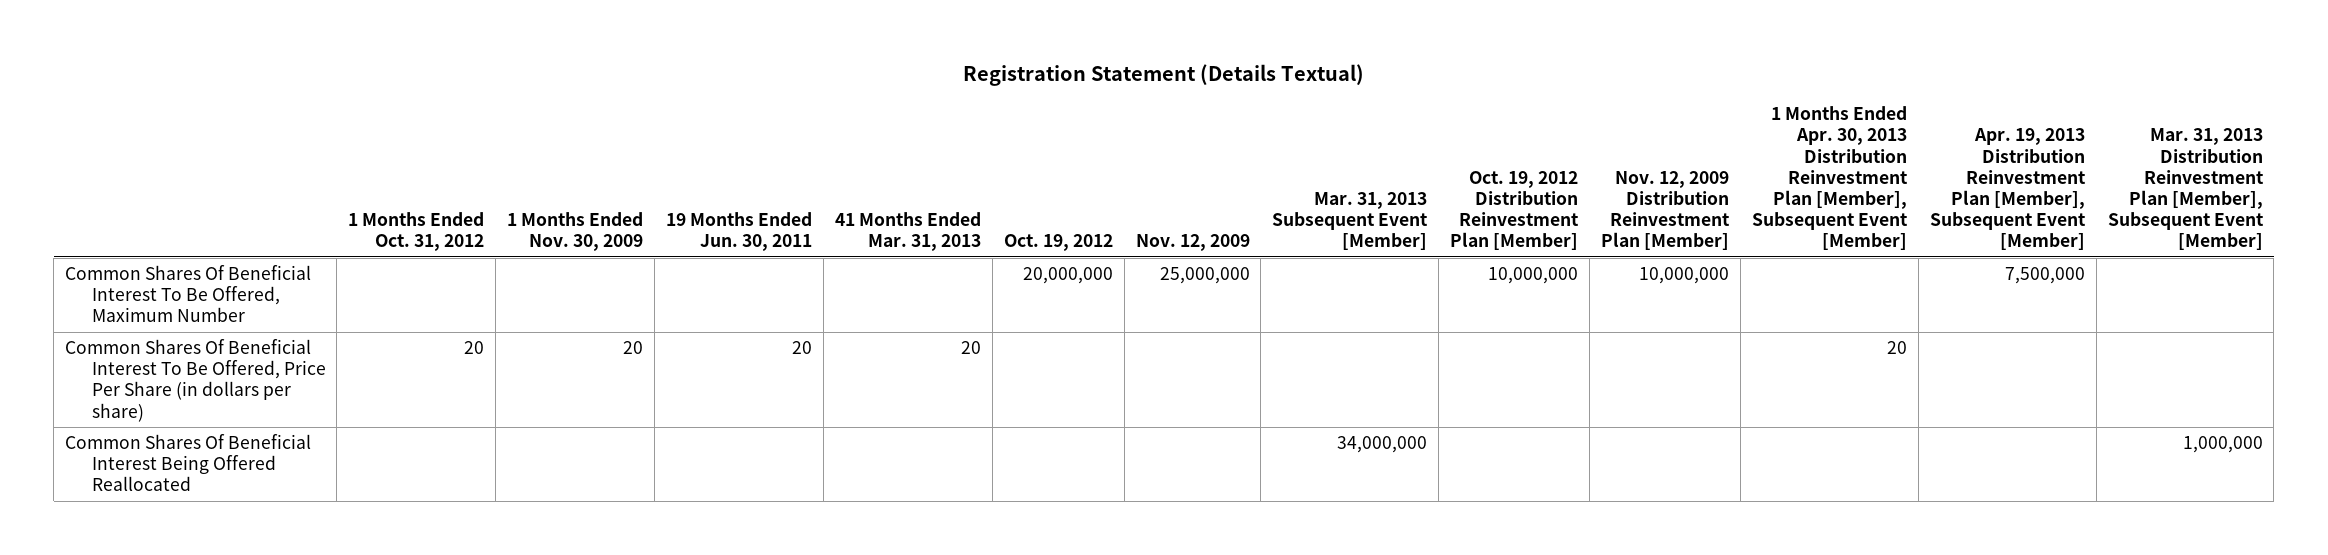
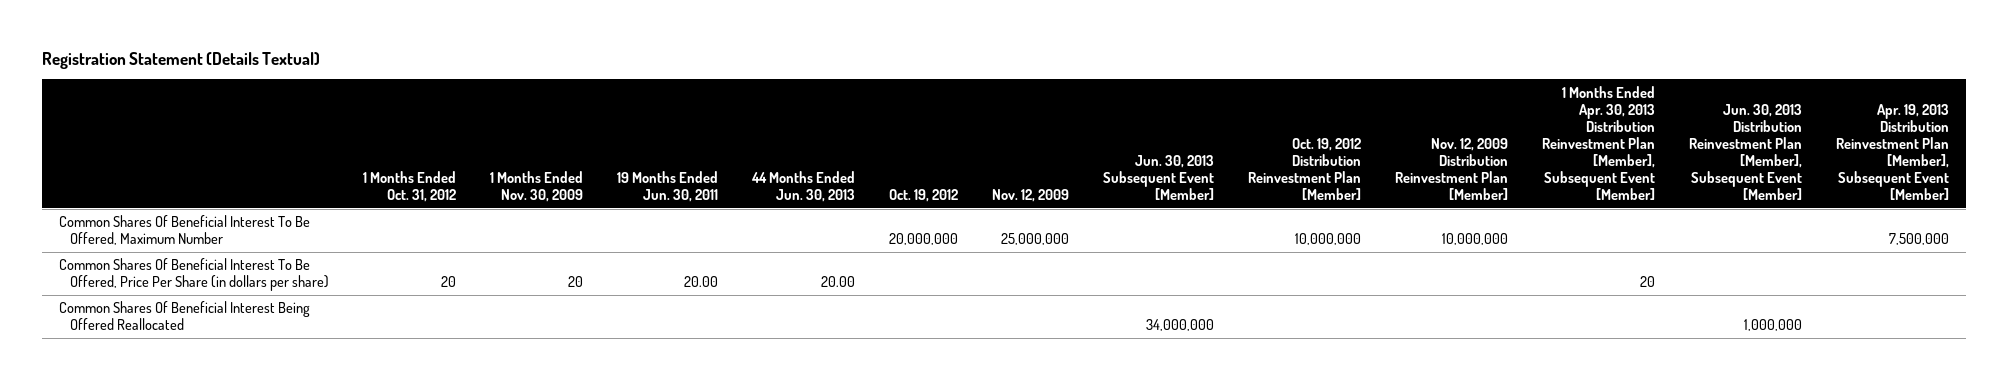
[834,212,981,252] 41 Months Ended Mar. 31, 2013 -> none
[1272,191,1429,251] Mar. 31, 2013 Subsequent Event [Member] -> none
[2107,128,2264,251] Mar. 31, 2013 Distribution Reinvestment Plan [Member], Subsequent Event [Member] -> none
none -> [751,171,856,203] 44 Months Ended Jun. 30, 2013
none -> [1103,155,1215,201] Jun. 30, 2013 Subsequent Event [Member]
none -> [1689,103,1803,201] Jun. 30, 2013 Distribution Reinvestment Plan [Member], Subsequent Event [Member]
[792,341,813,355] 20 -> [684,276,719,288] 20.00

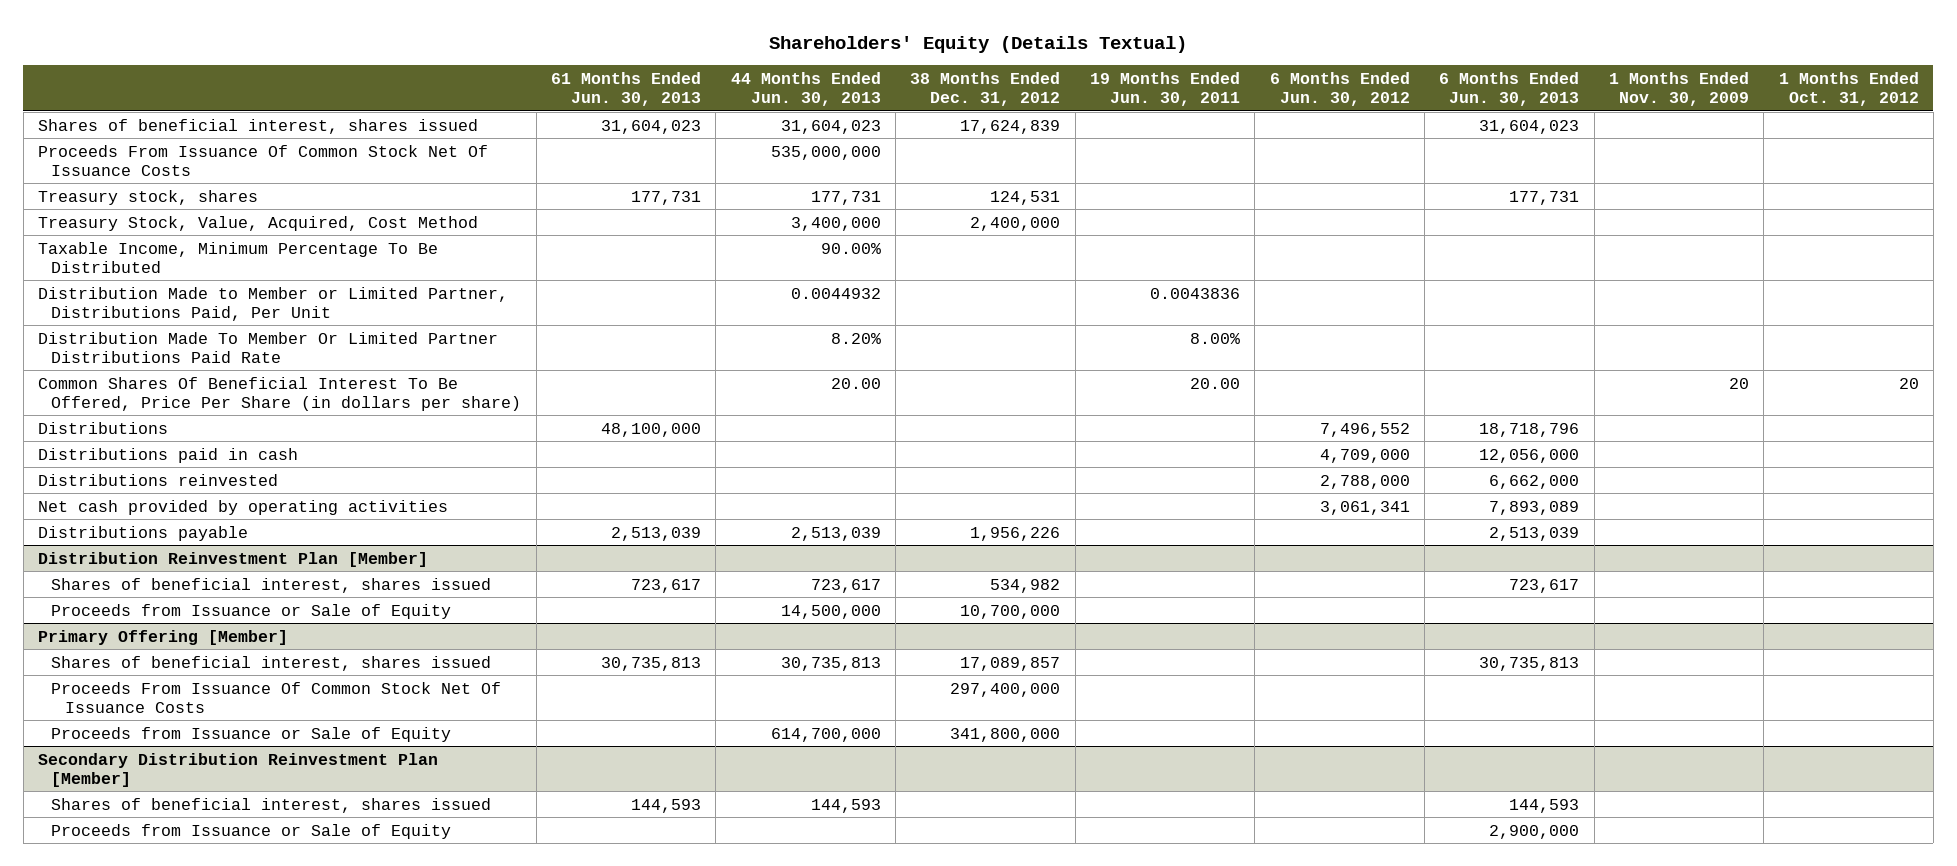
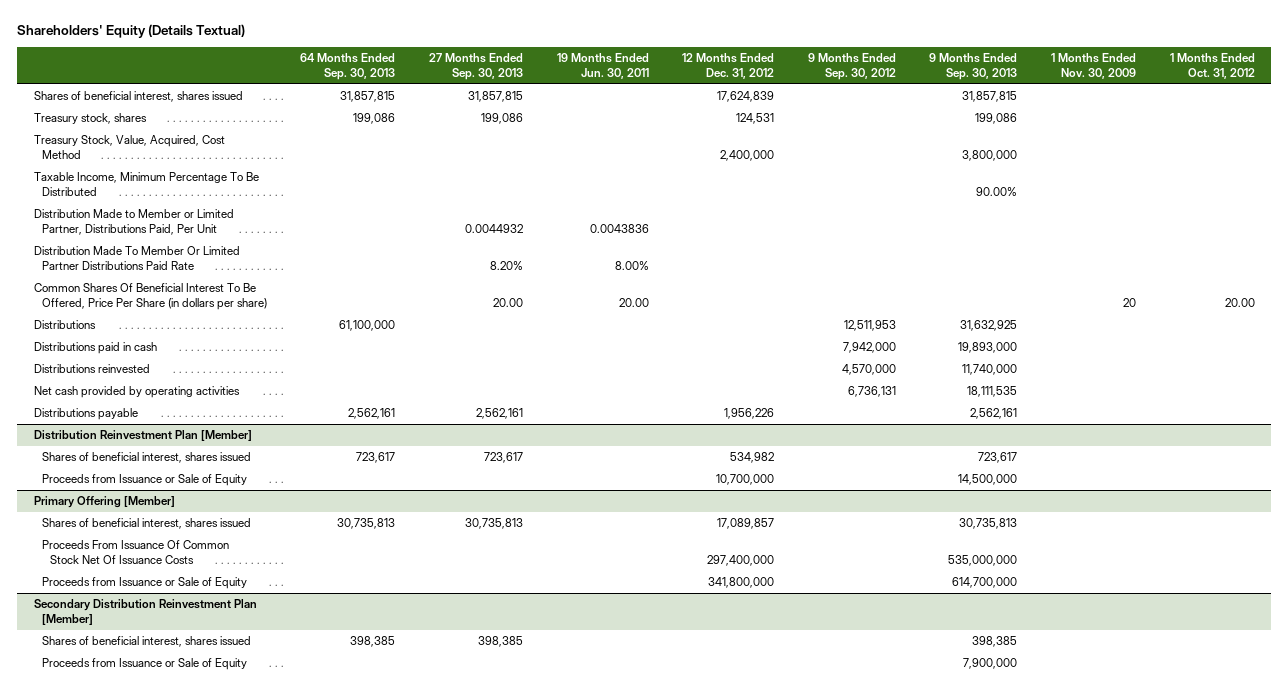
[550,71,701,106] 61 Months Ended Jun. 30, 2013 -> none
[730,71,881,106] 44 Months Ended Jun. 30, 2013 -> none
[910,71,1061,106] 38 Months Ended Dec. 31, 2012 -> none
[1269,71,1410,106] 6 Months Ended Jun. 30, 2012 -> none
[1439,71,1580,106] 6 Months Ended Jun. 30, 2013 -> none
none -> [300,53,396,80] 64 Months Ended Sep. 30, 2013
none -> [429,53,524,80] 27 Months Ended Sep. 30, 2013
none -> [682,53,775,79] 12 Months Ended Dec. 31, 2012
none -> [807,53,896,80] 9 Months Ended Sep. 30, 2012
none -> [929,53,1018,80] 9 Months Ended Sep. 30, 2013
[38,144,489,176] Proceeds From Issuance Of Common Stock Net Of Issuance Costs -> none
[1898,377,1919,389] 20 -> [1224,298,1255,308] 20.00

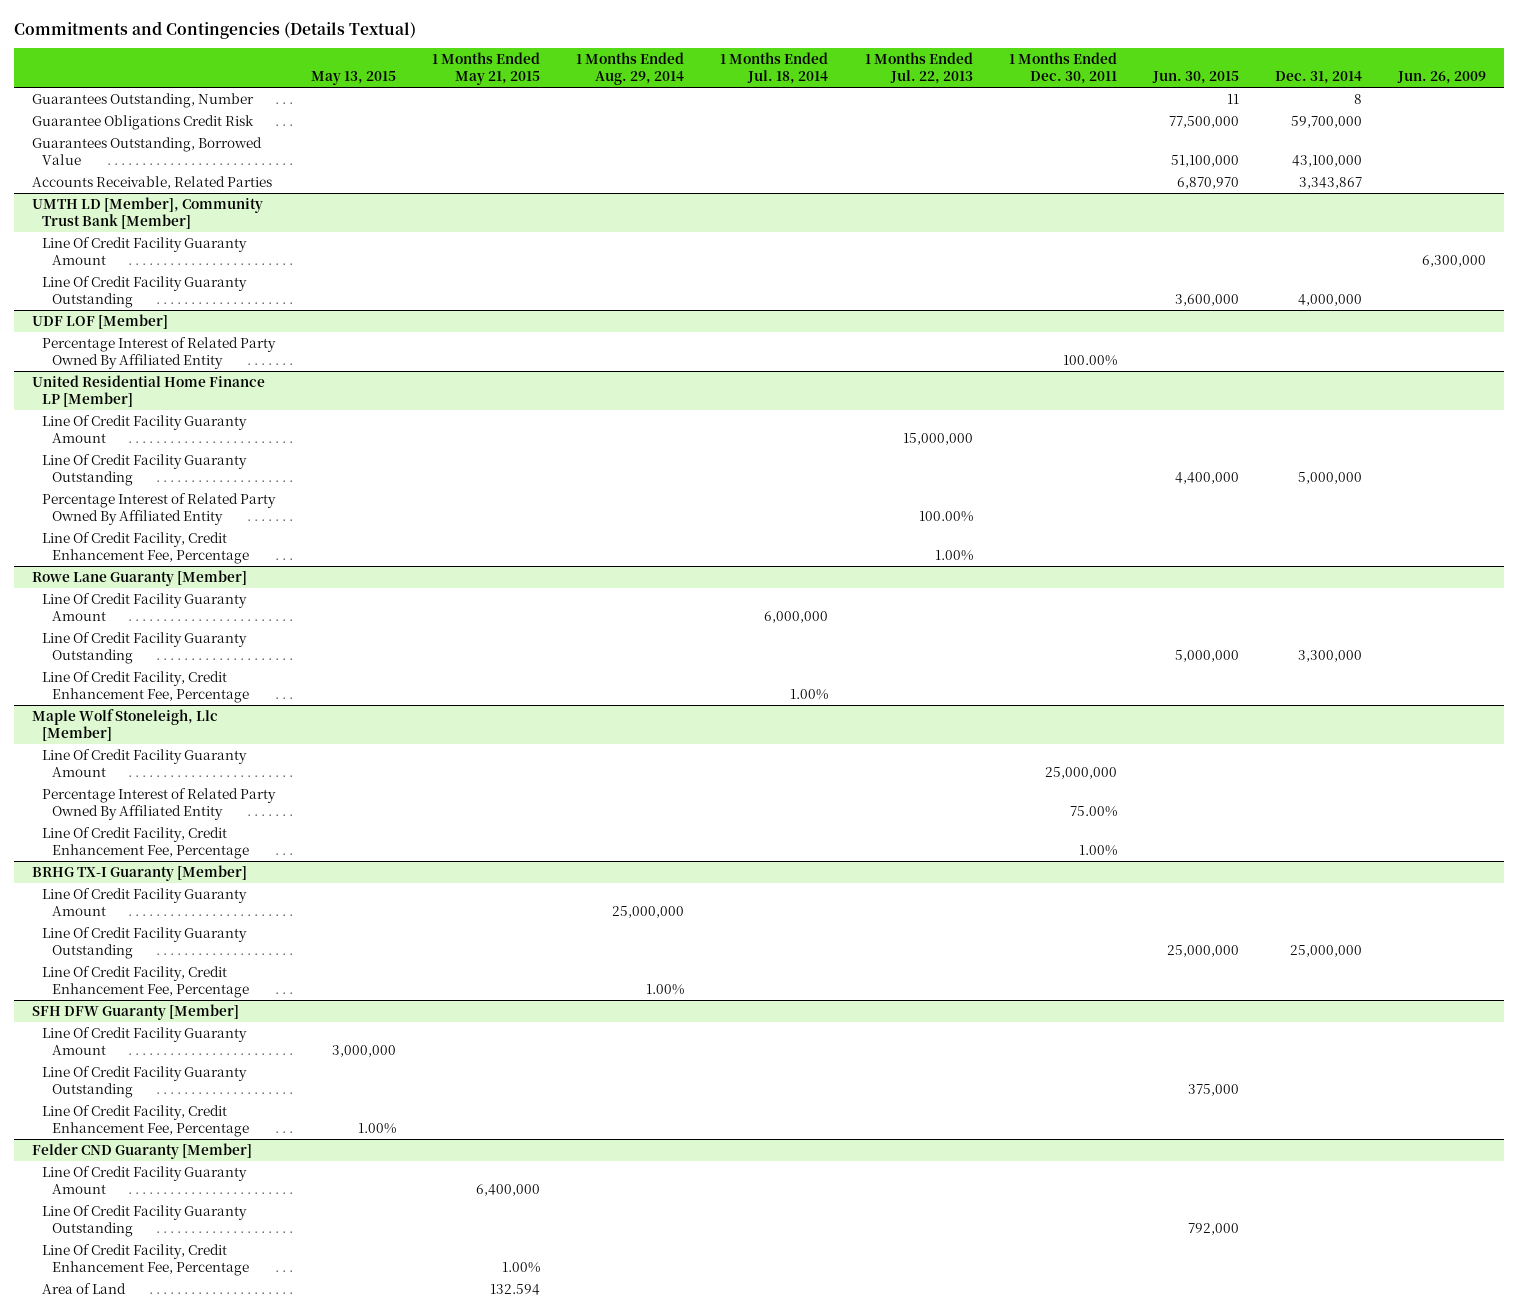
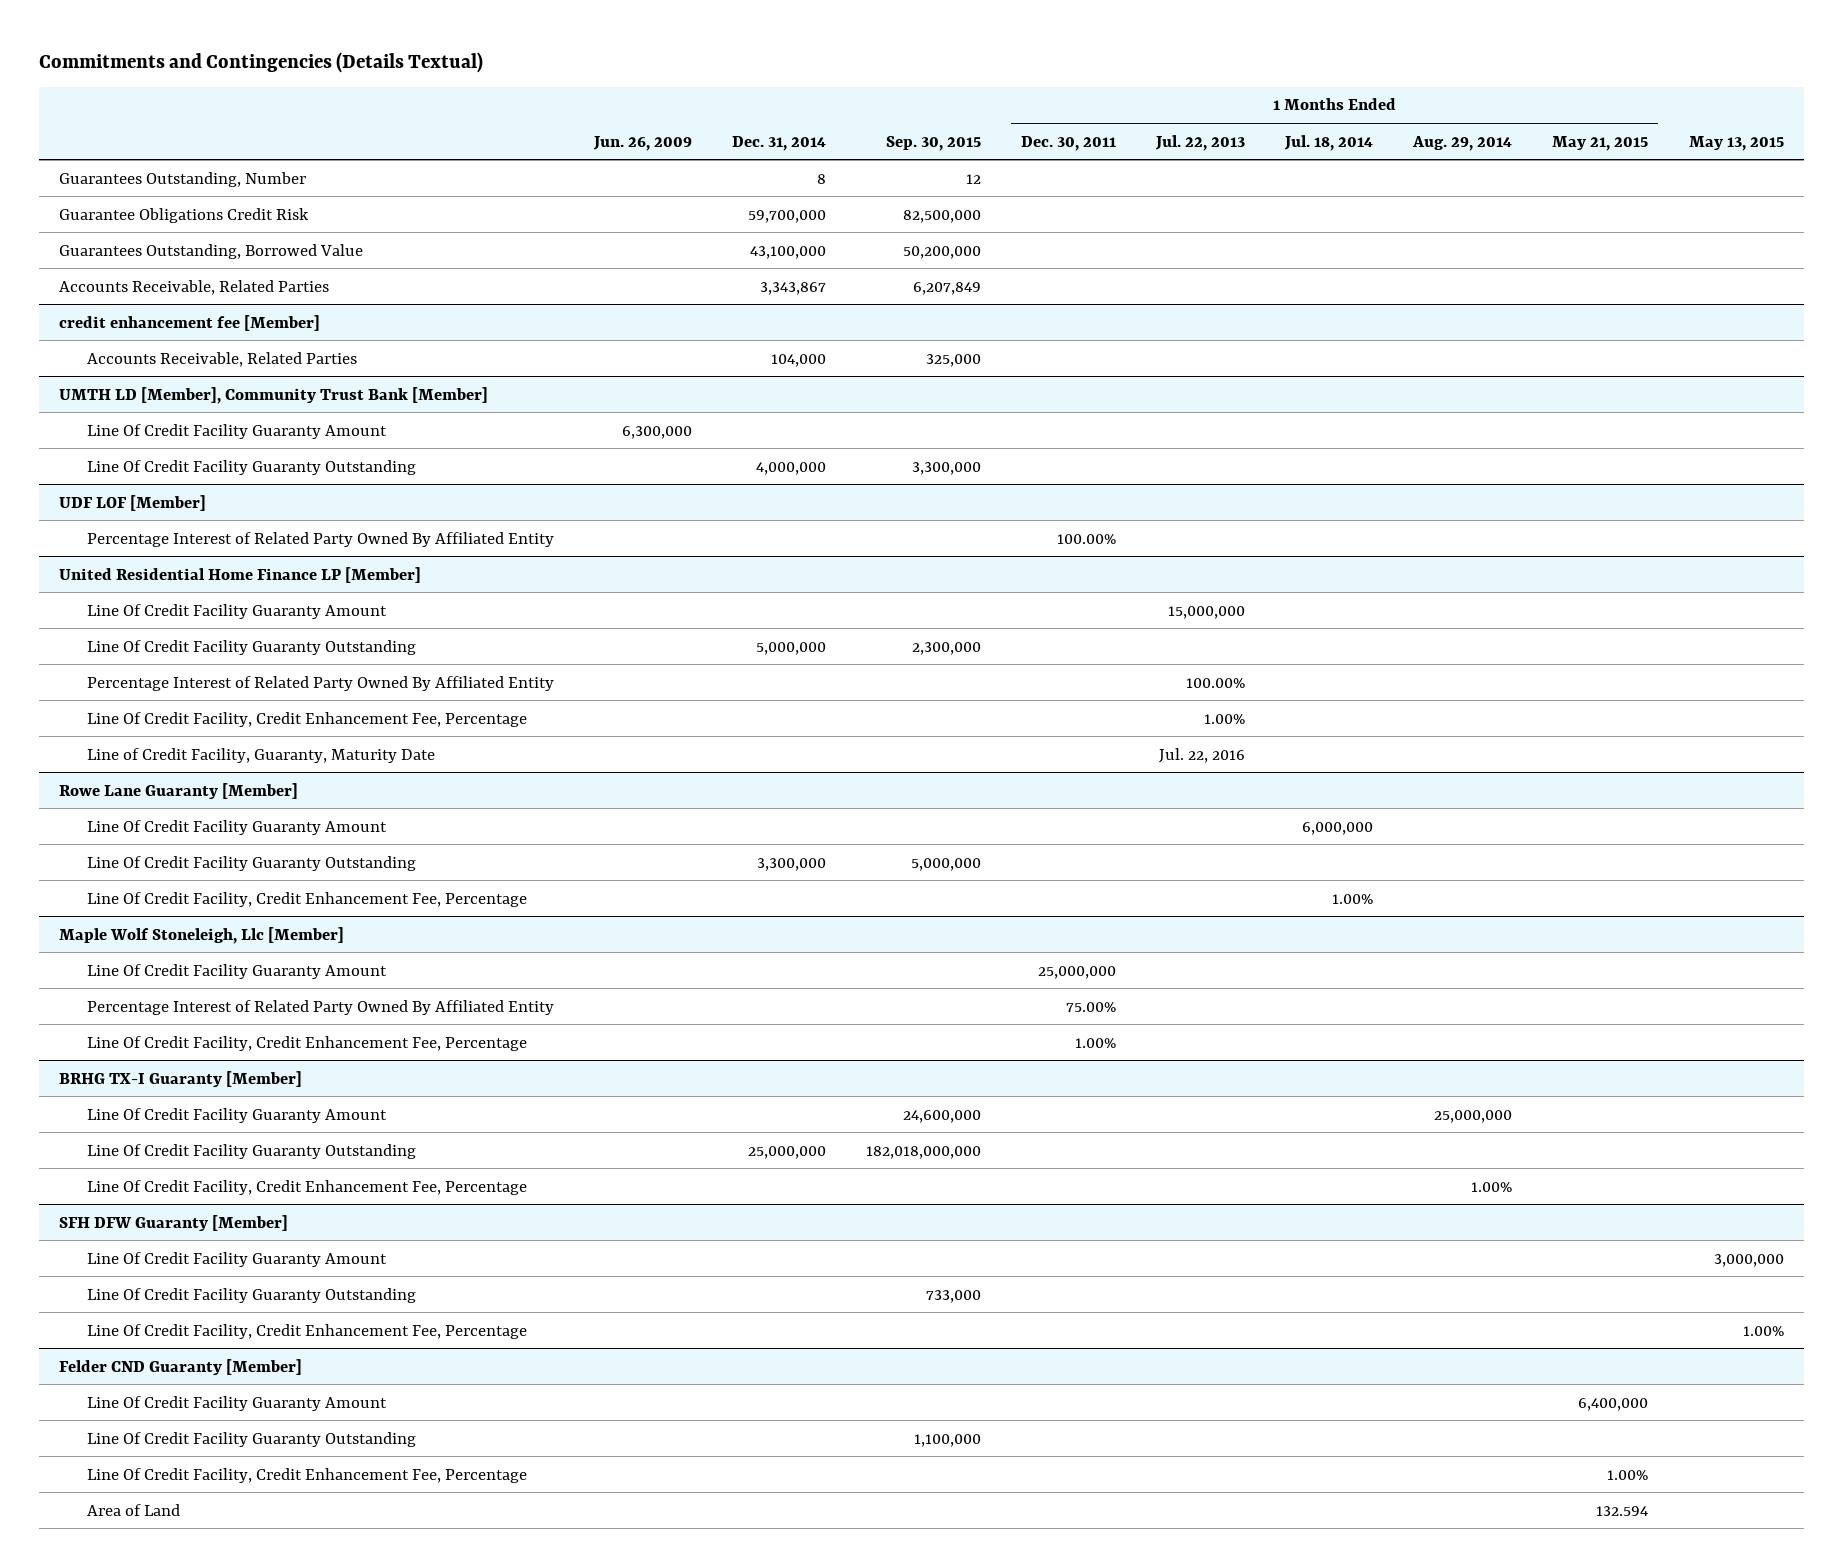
[1151,71,1239,85] Jun. 30, 2015 -> none
none -> [885,135,981,151] Sep. 30, 2015
none -> [58,314,320,331] credit enhancement fee [Member]
none -> [86,351,357,367] Accounts Receivable, Related Parties
none -> [86,747,435,763] Line of Credit Facility, Guaranty, Maturity Date

